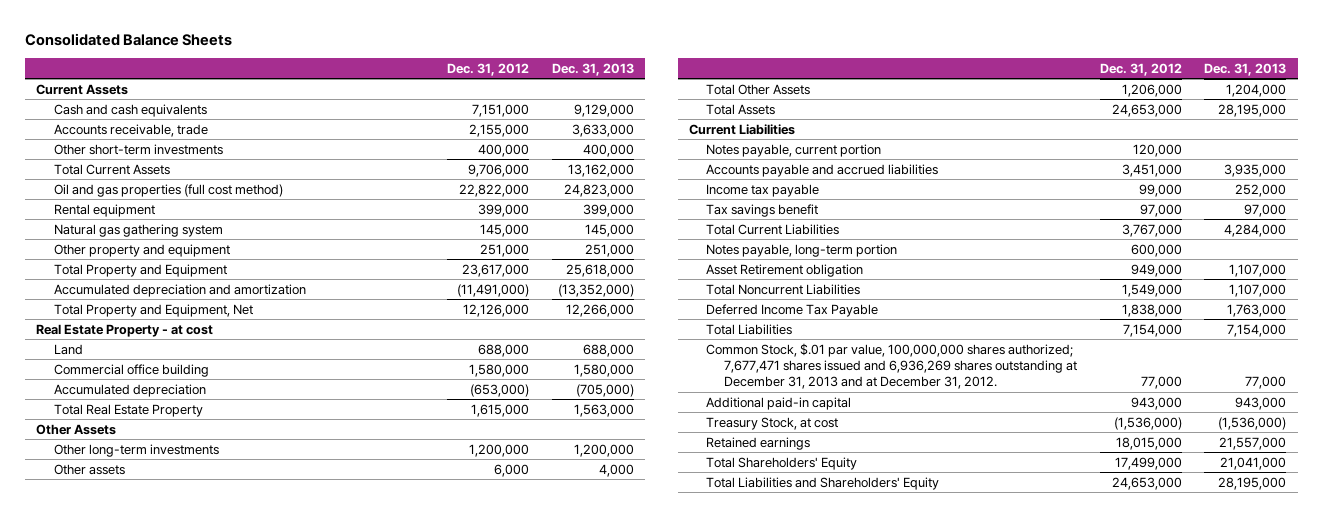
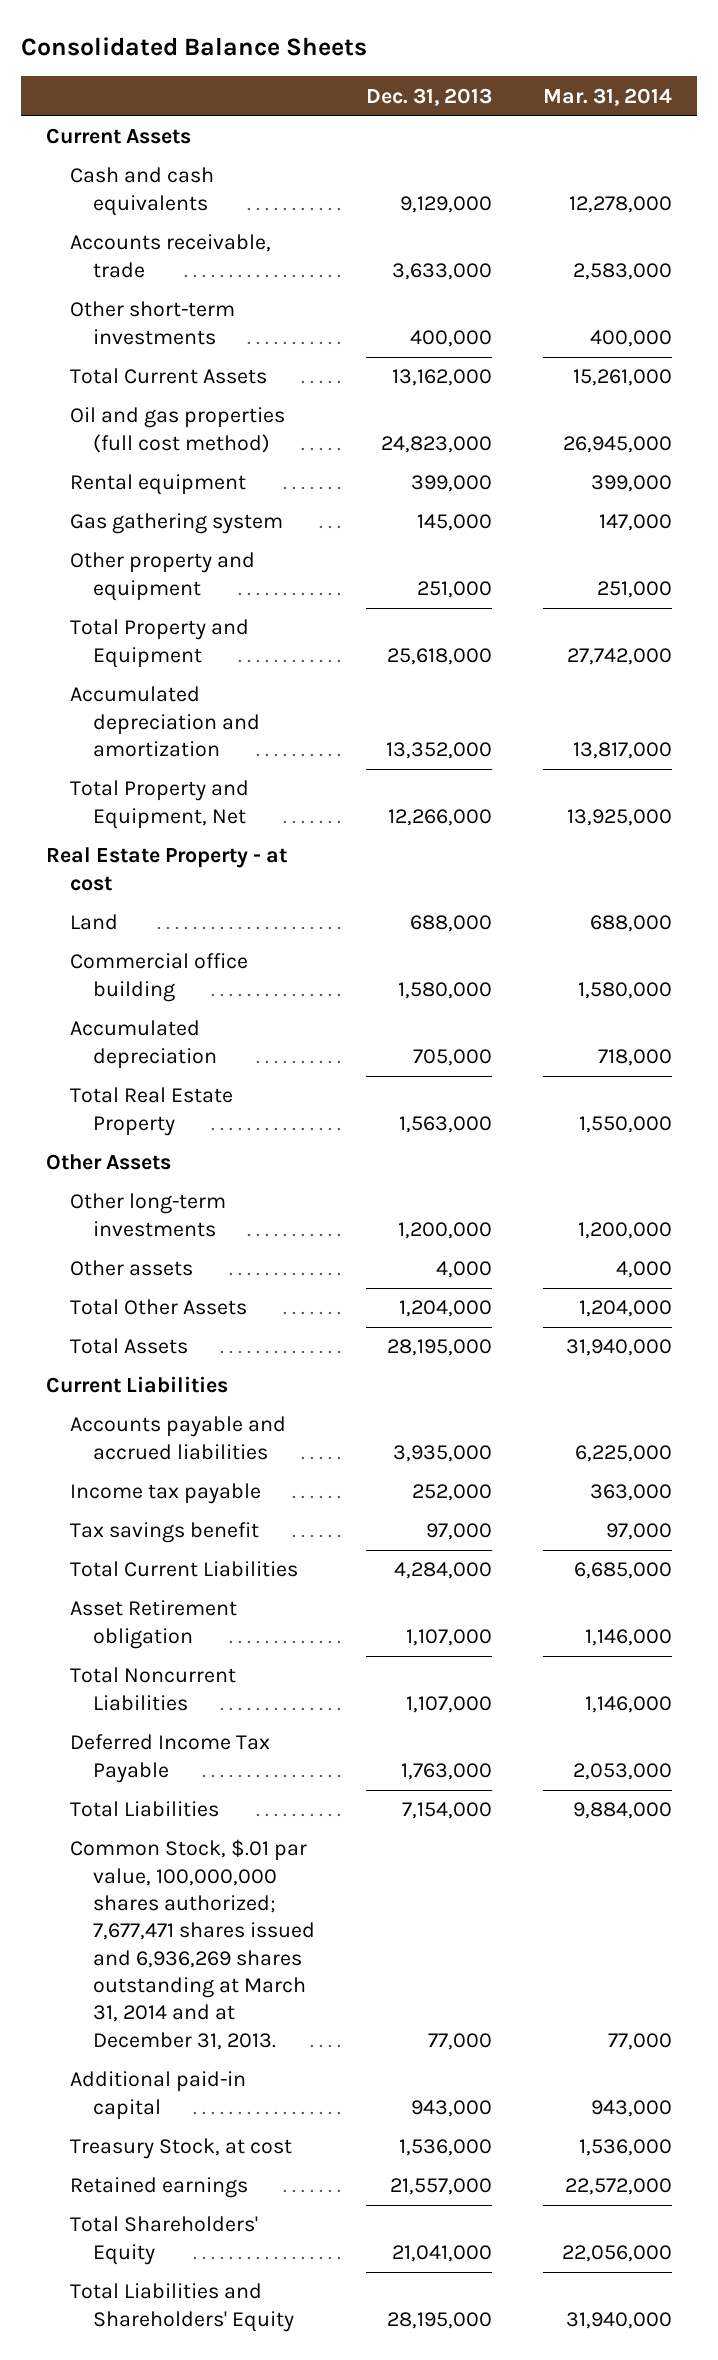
[447,62,530,76] Dec. 31, 2012 -> none
none -> [542,87,672,106] Mar. 31, 2014
[53,223,223,237] Natural gas gathering system -> [69,513,283,535] Gas gathering system
[557,283,634,297] (13,352,000) -> [386,742,493,760] 13,352,000
[575,383,634,397] (705,000) -> [413,1048,493,1066] 705,000
[706,143,882,157] Notes payable, current portion -> none
[706,243,898,257] Notes payable, long-term portion -> none
[706,342,1078,390] Common Stock, $.01 par value, 100,000,000 shares authorized; 7,677,471 shares issued and 6,936,269 shares outstanding at December 31, 2013 and at December 31, 2012. -> [69,1839,316,2050] Common Stock, $.01 par value, 100,000,000 shares authorized; 7,677,471 shares issued and 6,936,269 shares outstanding at March 31, 2014 and at December 31, 2013.
[1218,416,1287,430] (1,536,000) -> [399,2139,493,2157] 1,536,000

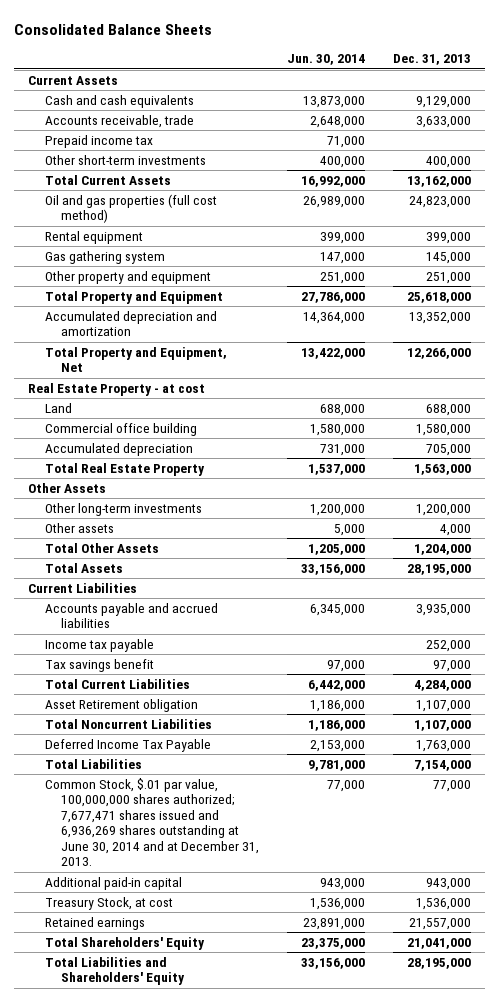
[542,87,672,106] Mar. 31, 2014 -> none
none -> [287,54,366,66] Jun. 30, 2014
none -> [44,135,153,149] Prepaid income tax
[69,1839,316,2050] Common Stock, $.01 par value, 100,000,000 shares authorized; 7,677,471 shares issued and 6,936,269 shares outstanding at March 31, 2014 and at December 31, 2013. -> [44,778,259,867] Common Stock, $.01 par value, 100,000,000 shares authorized; 7,677,471 shares issued and 6,936,269 shares outstanding at June 30, 2014 and at December 31, 2013.

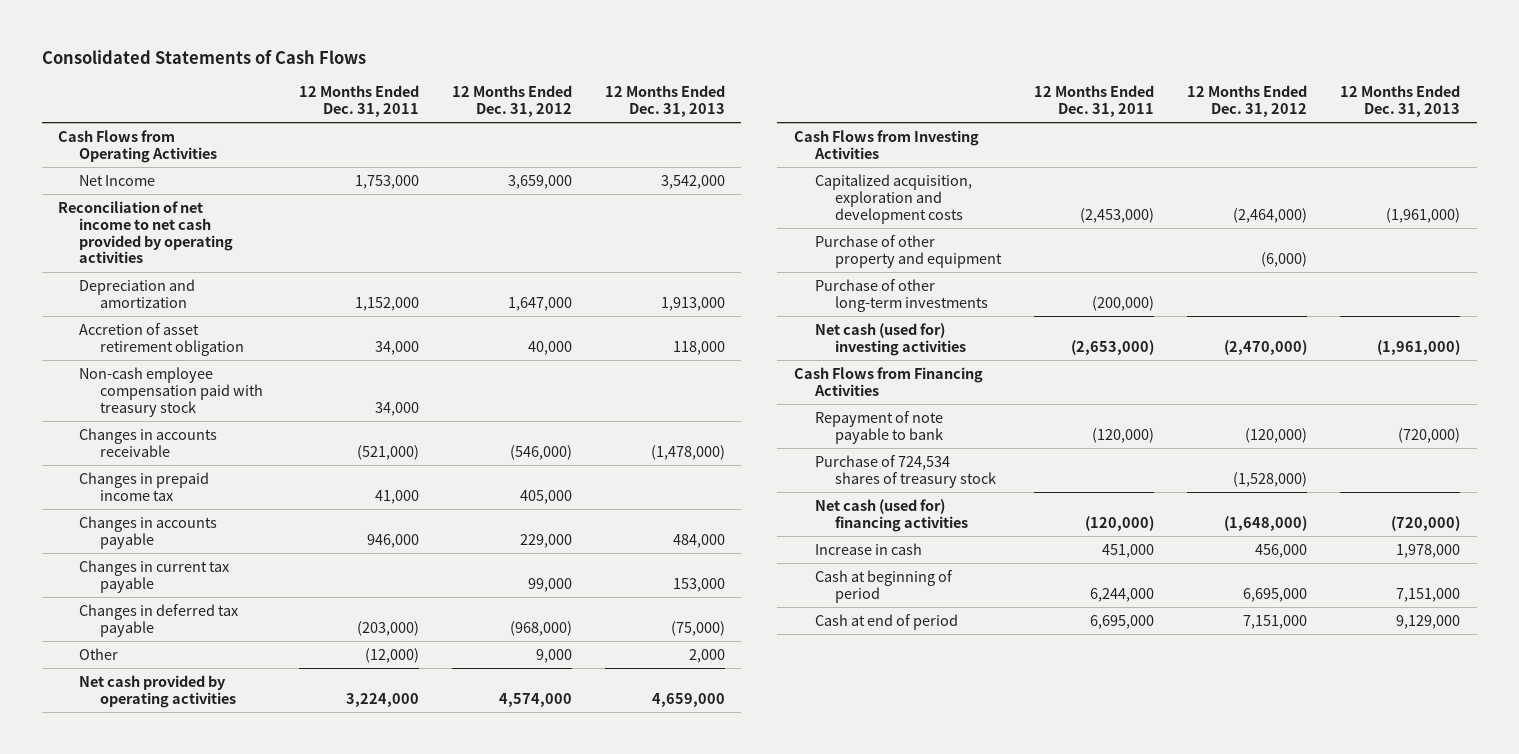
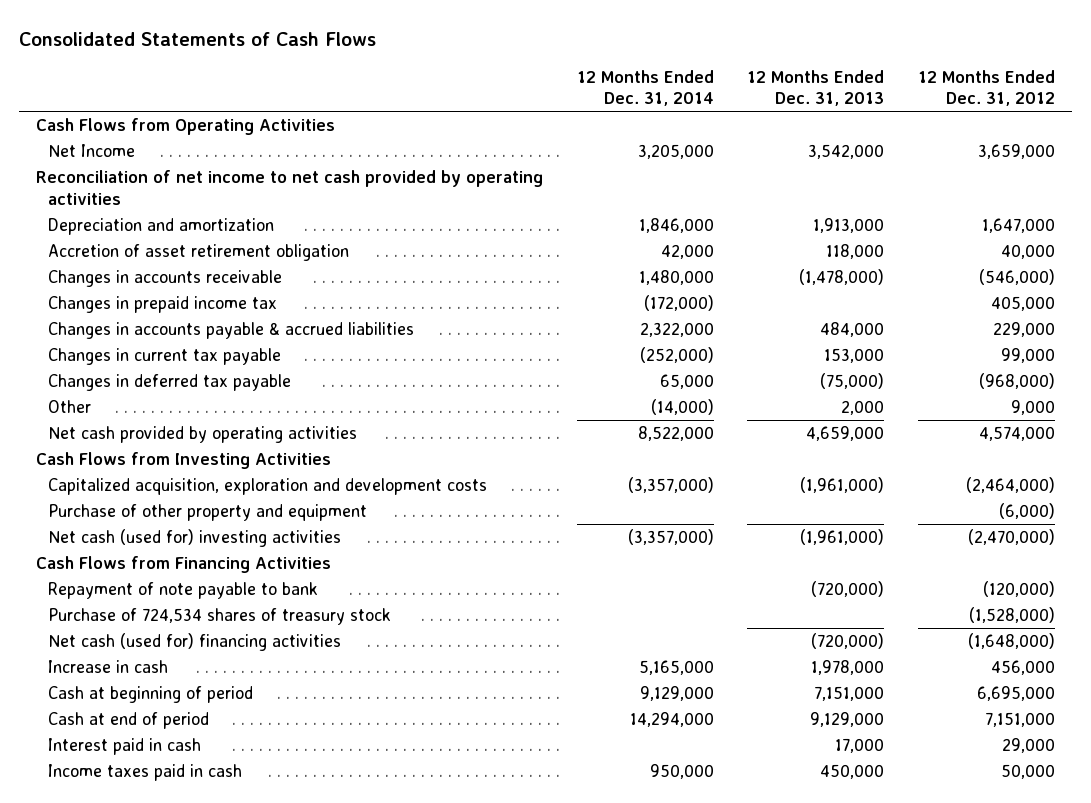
[299,84,420,117] 12 Months Ended Dec. 31, 2011 -> none
none -> [576,69,714,107] 12 Months Ended Dec. 31, 2014
[79,366,264,417] Non-cash employee compensation paid with treasury stock -> none
[79,515,218,549] Changes in accounts payable -> [48,322,415,340] Changes in accounts payable & accrued liabilities
[814,278,989,312] Purchase of other long-term investments -> none
none -> [48,738,202,756] Interest paid in cash
none -> [48,764,243,782] Income taxes paid in cash

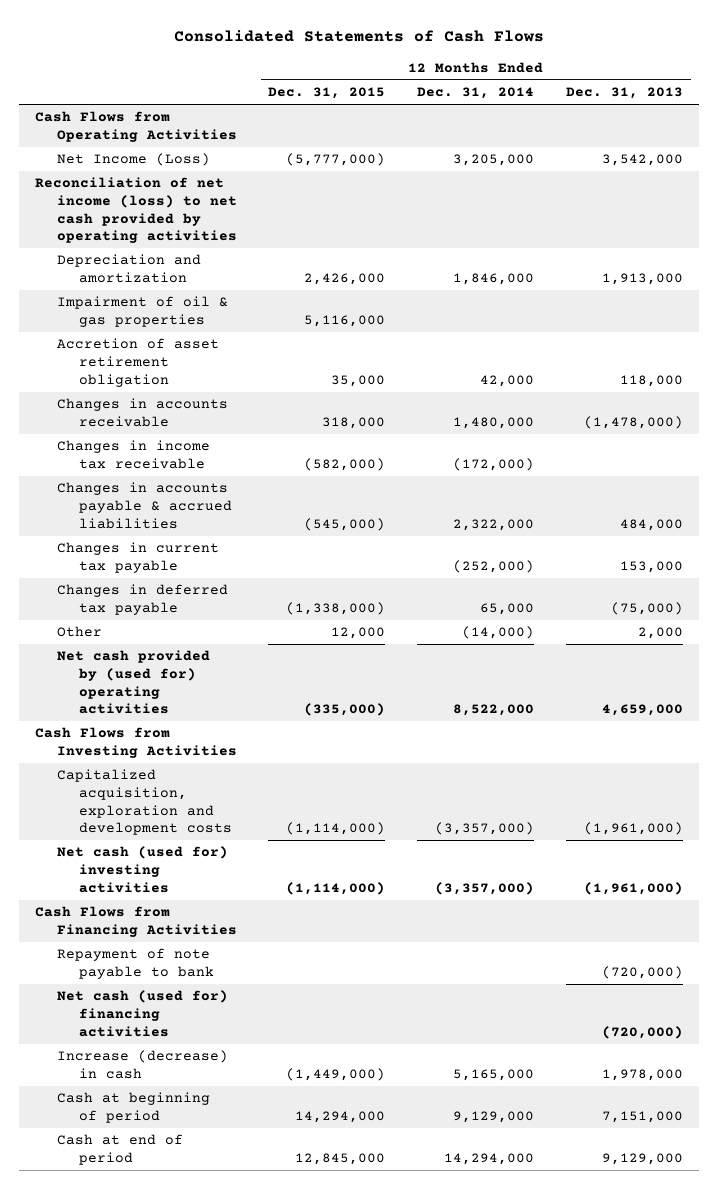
[918,69,1056,107] 12 Months Ended Dec. 31, 2012 -> none
none -> [268,87,386,100] Dec. 31, 2015
[48,144,136,158] Net Income -> [56,153,210,167] Net Income (Loss)
[35,170,543,205] Reconciliation of net income to net cash provided by operating activities -> [34,177,237,244] Reconciliation of net income (loss) to net cash provided by operating activities
none -> [56,296,228,327] Impairment of oil & gas properties
[48,296,278,314] Changes in prepaid income tax -> [56,440,210,469] Changes in income tax receivable
[48,426,358,444] Net cash provided by operating activities -> [56,650,210,715] Net cash provided by (used for) operating activities
[48,504,368,522] Purchase of other property and equipment -> none
[48,608,392,626] Purchase of 724,534 shares of treasury stock -> none
[48,660,169,674] Increase in cash -> [56,1050,228,1079] Increase (decrease) in cash
[48,738,202,756] Interest paid in cash -> none
[48,764,243,782] Income taxes paid in cash -> none

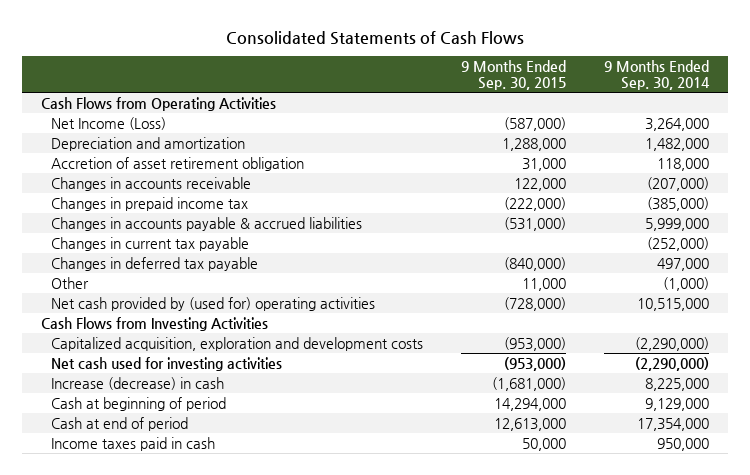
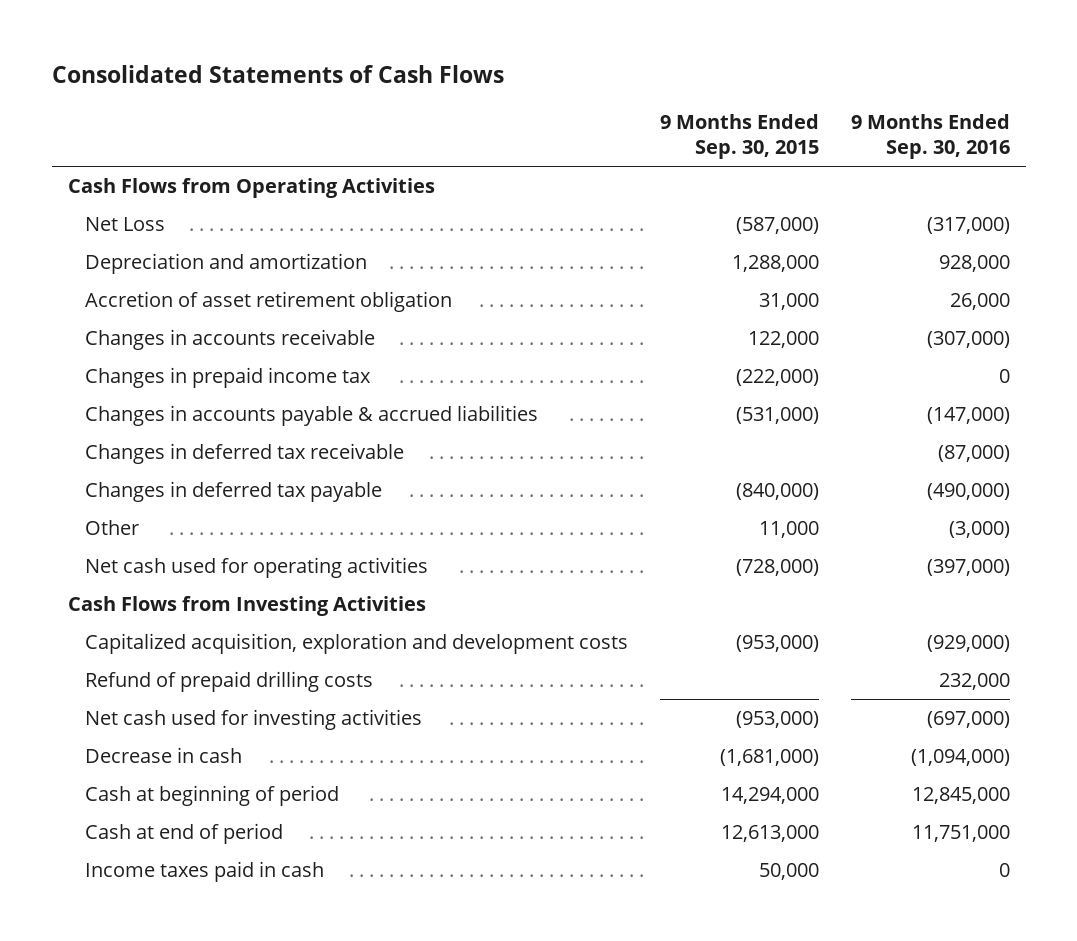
[603,59,710,91] 9 Months Ended Sep. 30, 2014 -> none
none -> [850,113,1010,160] 9 Months Ended Sep. 30, 2016
[50,116,166,130] Net Income (Loss) -> [84,217,165,232] Net Loss
[50,236,249,251] Changes in current tax payable -> none
none -> [84,443,404,465] Changes in deferred tax receivable
[50,296,375,311] Net cash provided by (used for) operating activities -> [84,557,428,579] Net cash used for operating activities
none -> [84,671,373,693] Refund of prepaid drilling costs
[50,376,224,390] Increase (decrease) in cash -> [84,747,242,764] Decrease in cash

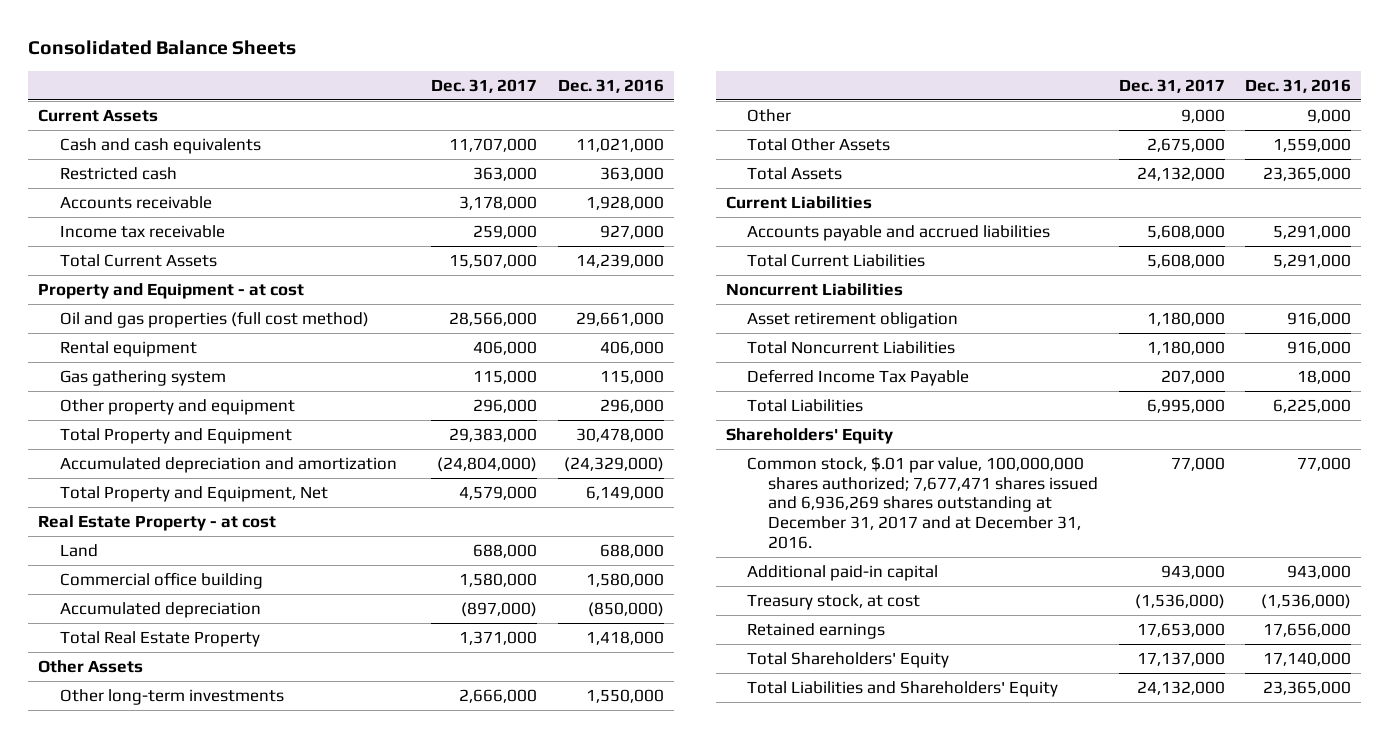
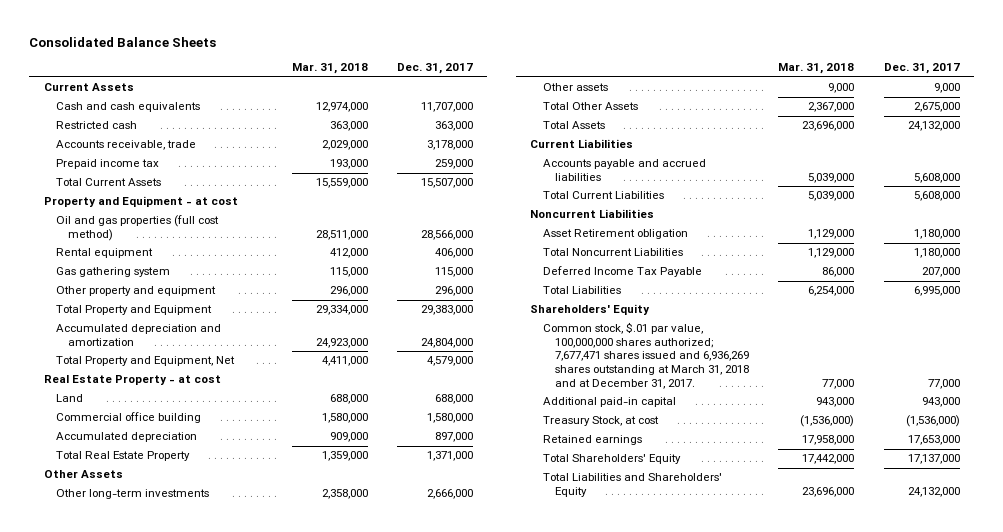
[557,78,664,93] Dec. 31, 2016 -> none
none -> [291,63,368,75] Mar. 31, 2018
[59,195,212,209] Accounts receivable -> [56,140,197,151] Accounts receivable, trade
[59,224,225,238] Income tax receivable -> [56,159,160,170] Prepaid income tax
[437,456,538,472] (24,804,000) -> [420,337,473,348] 24,804,000
[461,601,538,617] (897,000) -> [434,432,473,443] 897,000
[747,108,792,122] Other -> [542,83,608,92] Other assets
[747,311,959,328] Asset retirement obligation -> [542,229,688,240] Asset Retirement obligation
[747,455,1099,549] Common stock, $.01 par value, 100,000,000 shares authorized; 7,677,471 shares issued and 6,936,269 shares outstanding at December 31, 2017 and at December 31, 2016. -> [542,322,750,389] Common stock, $.01 par value, 100,000,000 shares authorized; 7,677,471 shares issued and 6,936,269 shares outstanding at March 31, 2018 and at December 31, 2017.
[747,593,921,610] Treasury stock, at cost -> [542,416,659,427] Treasury Stock, at cost

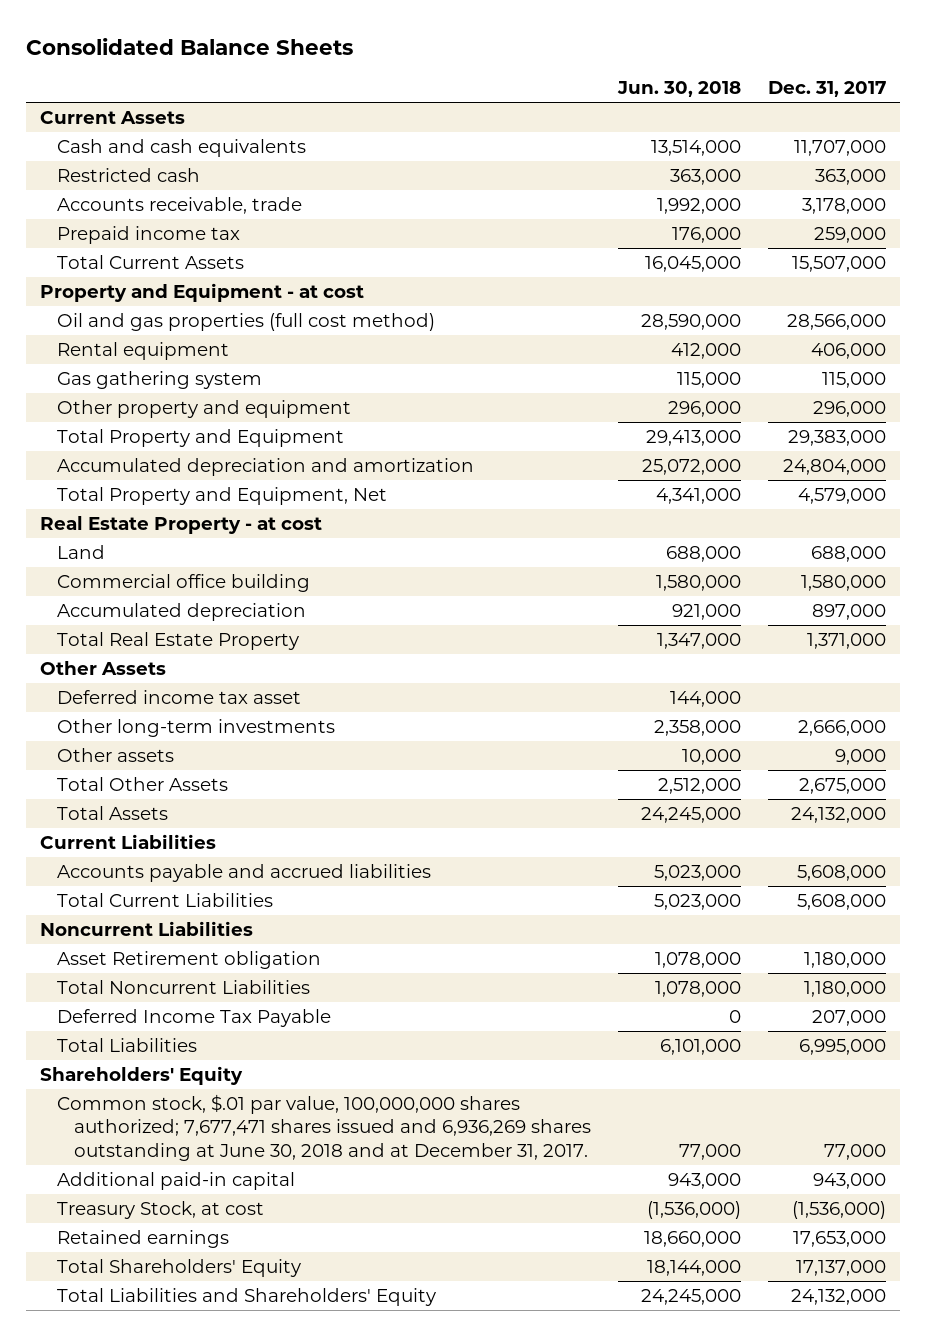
[291,63,368,75] Mar. 31, 2018 -> none
none -> [616,81,741,98] Jun. 30, 2018
none -> [56,689,301,704] Deferred income tax asset
[542,322,750,389] Common stock, $.01 par value, 100,000,000 shares authorized; 7,677,471 shares issued and 6,936,269 shares outstanding at March 31, 2018 and at December 31, 2017. -> [56,1093,591,1161] Common stock, $.01 par value, 100,000,000 shares authorized; 7,677,471 shares issued and 6,936,269 shares outstanding at June 30, 2018 and at December 31, 2017.

